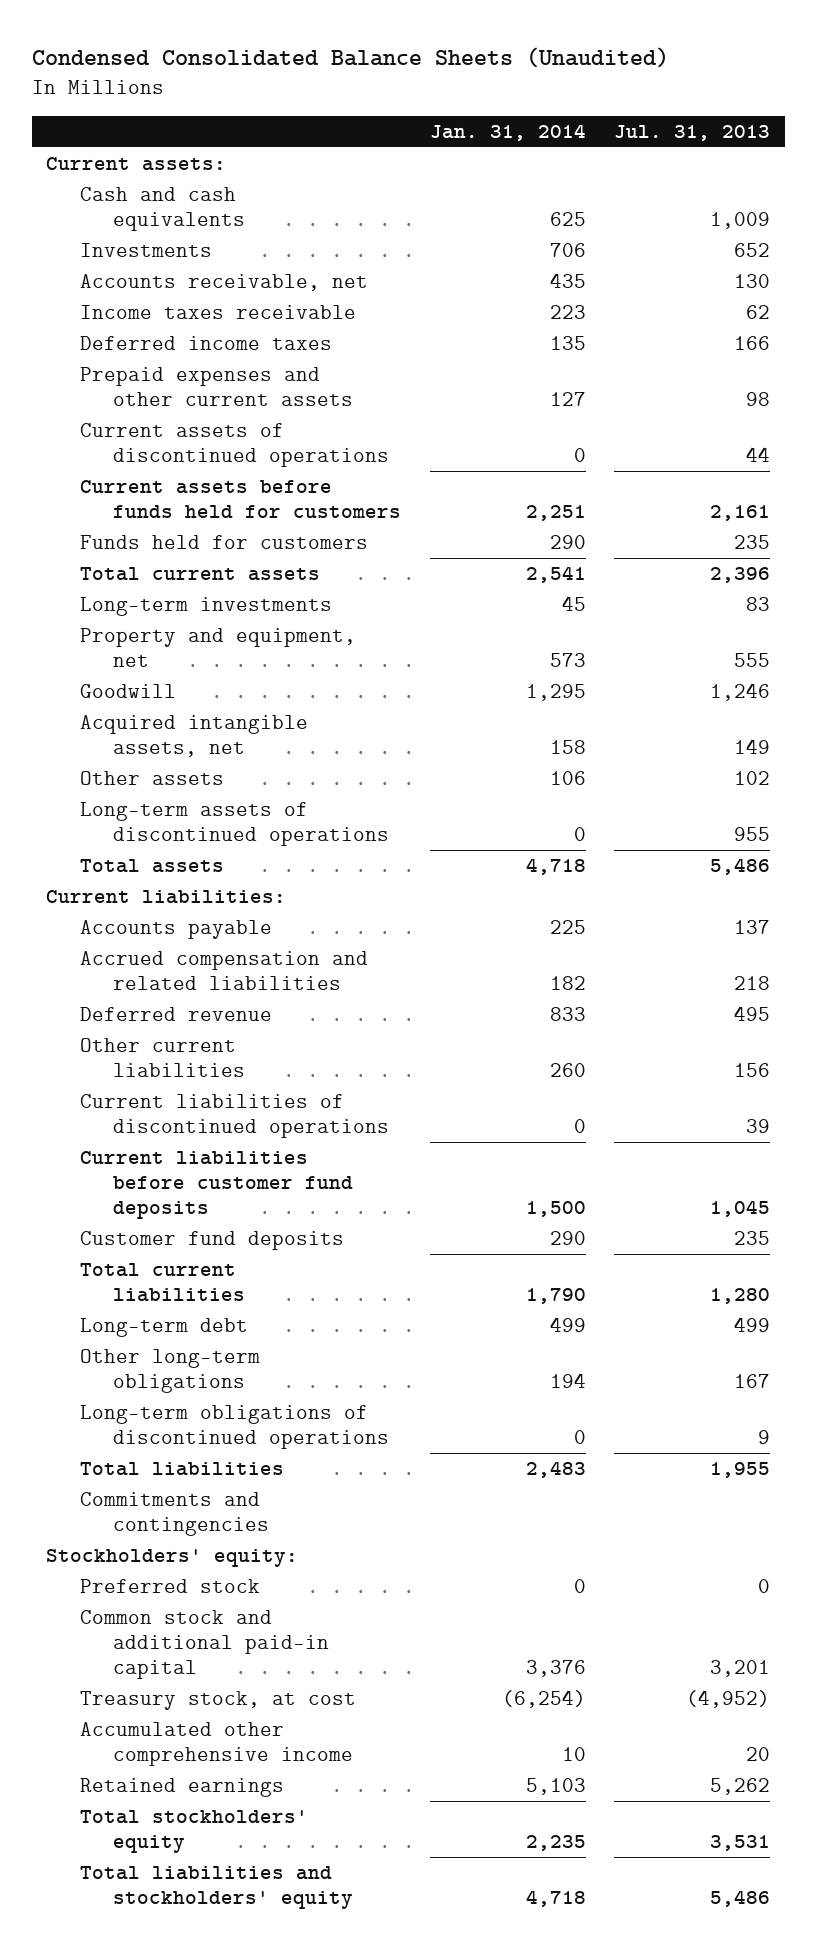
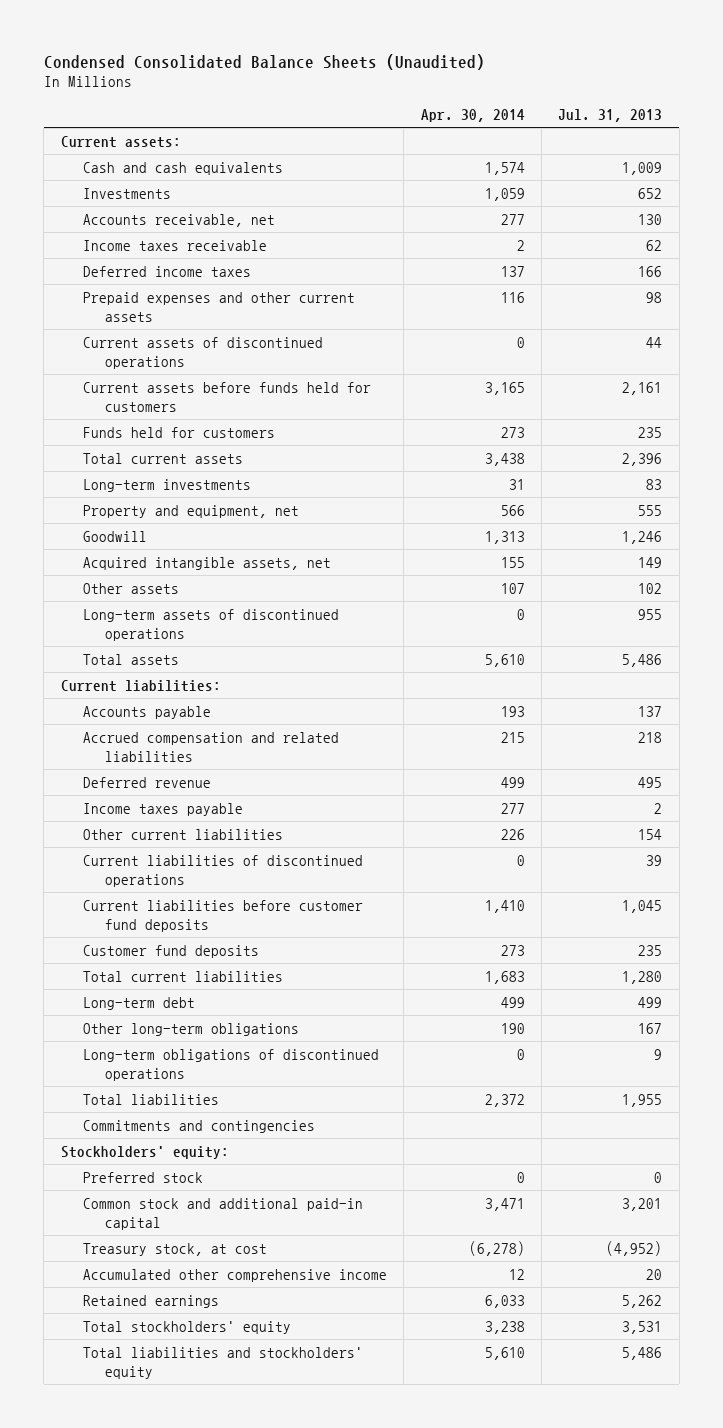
[429,123,586,141] Jan. 31, 2014 -> none
none -> [420,108,525,122] Apr. 30, 2014
none -> [82,802,243,816] Income taxes payable
[734,1063,771,1078] 156 -> [638,828,663,840] 154

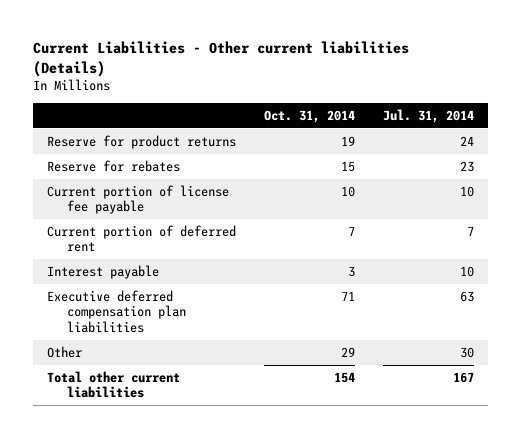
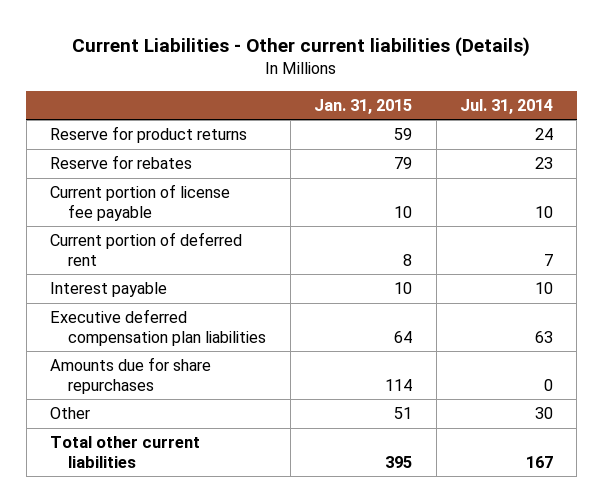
[263,109,355,123] Oct. 31, 2014 -> none
none -> [314,98,413,114] Jan. 31, 2015
none -> [49,357,211,394] Amounts due for share repurchases

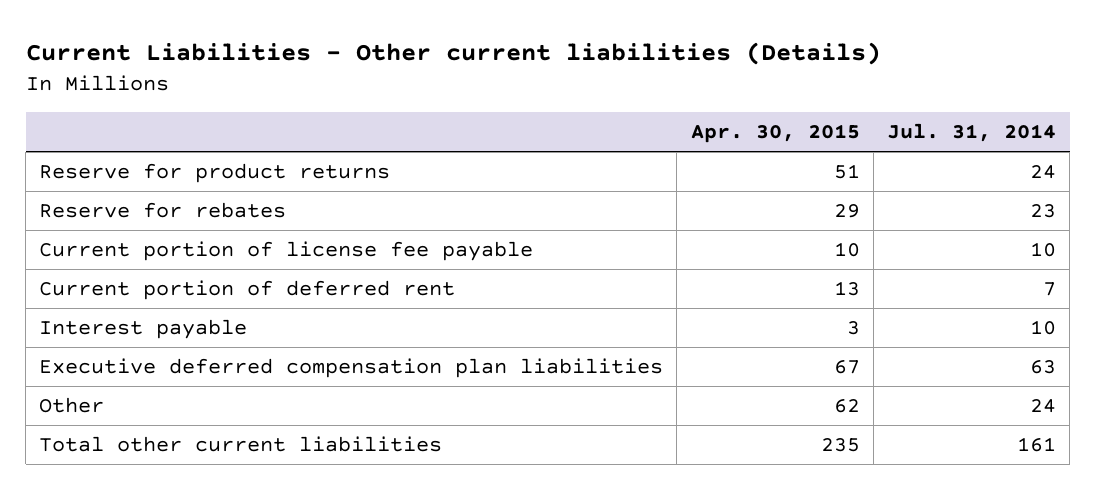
[314,98,413,114] Jan. 31, 2015 -> none
none -> [690,124,860,144] Apr. 30, 2015
[49,357,211,394] Amounts due for share repurchases -> none
[534,407,553,420] 30 -> [1030,399,1057,414] 24
[525,455,553,468] 167 -> [1017,437,1057,453] 161

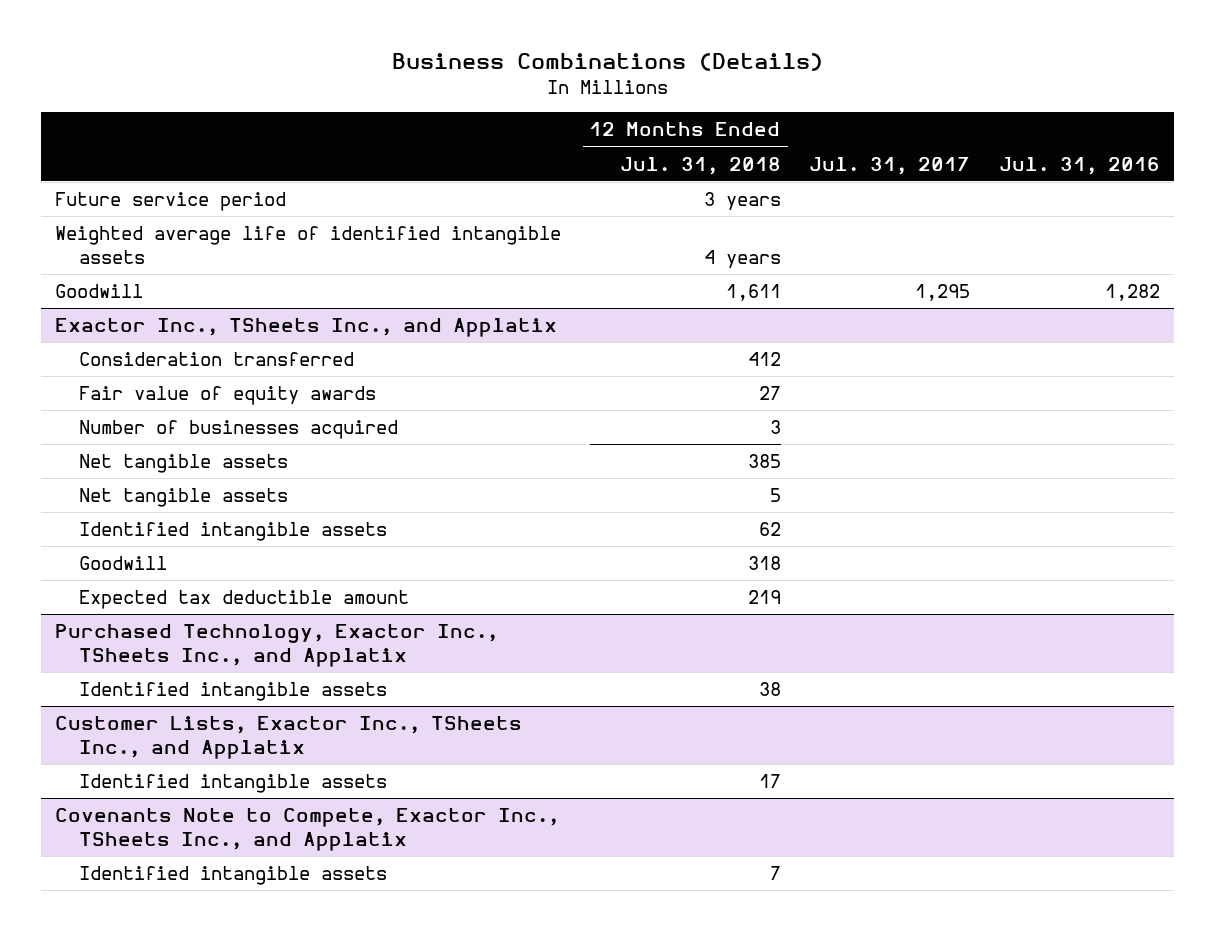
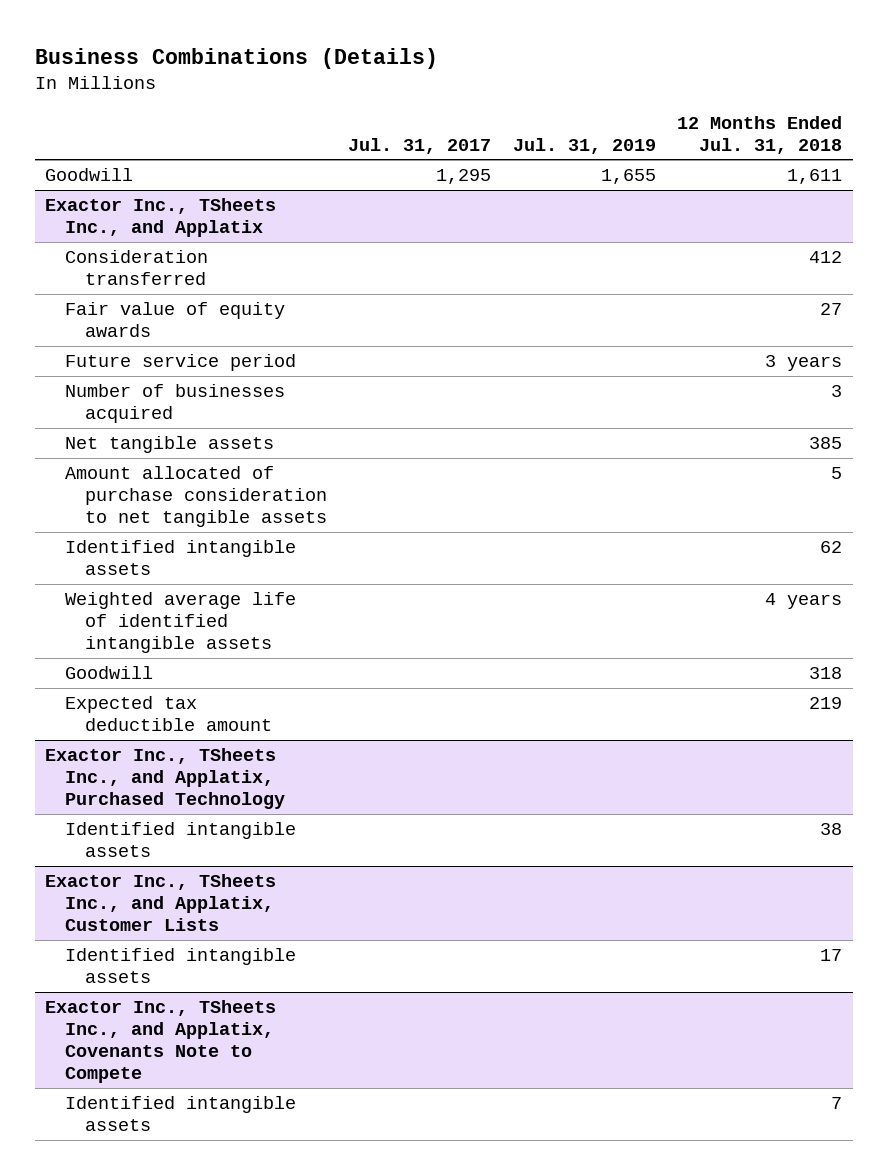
[999,156,1161,175] Jul. 31, 2016 -> none
none -> [512,137,656,154] Jul. 31, 2019
[55,192,287,212] Future service period -> none
[55,226,562,264] Weighted average life of identified intangible assets -> none
none -> [65,354,297,372] Future service period
[79,488,289,508] Net tangible assets -> [65,466,327,527] Amount allocated of purchase consideration to net tangible assets
none -> [65,592,297,653] Weighted average life of identified intangible assets
[55,624,499,667] Purchased Technology, Exactor Inc., TSheets Inc., and Applatix -> [45,748,286,809] Exactor Inc., TSheets Inc., and Applatix, Purchased Technology
[55,716,523,759] Customer Lists, Exactor Inc., TSheets Inc., and Applatix -> [45,874,277,931] Exactor Inc., TSheets Inc., and Applatix, Customer Lists
[55,808,560,851] Covenants Note to Compete, Exactor Inc., TSheets Inc., and Applatix -> [45,1000,277,1083] Exactor Inc., TSheets Inc., and Applatix, Covenants Note to Compete

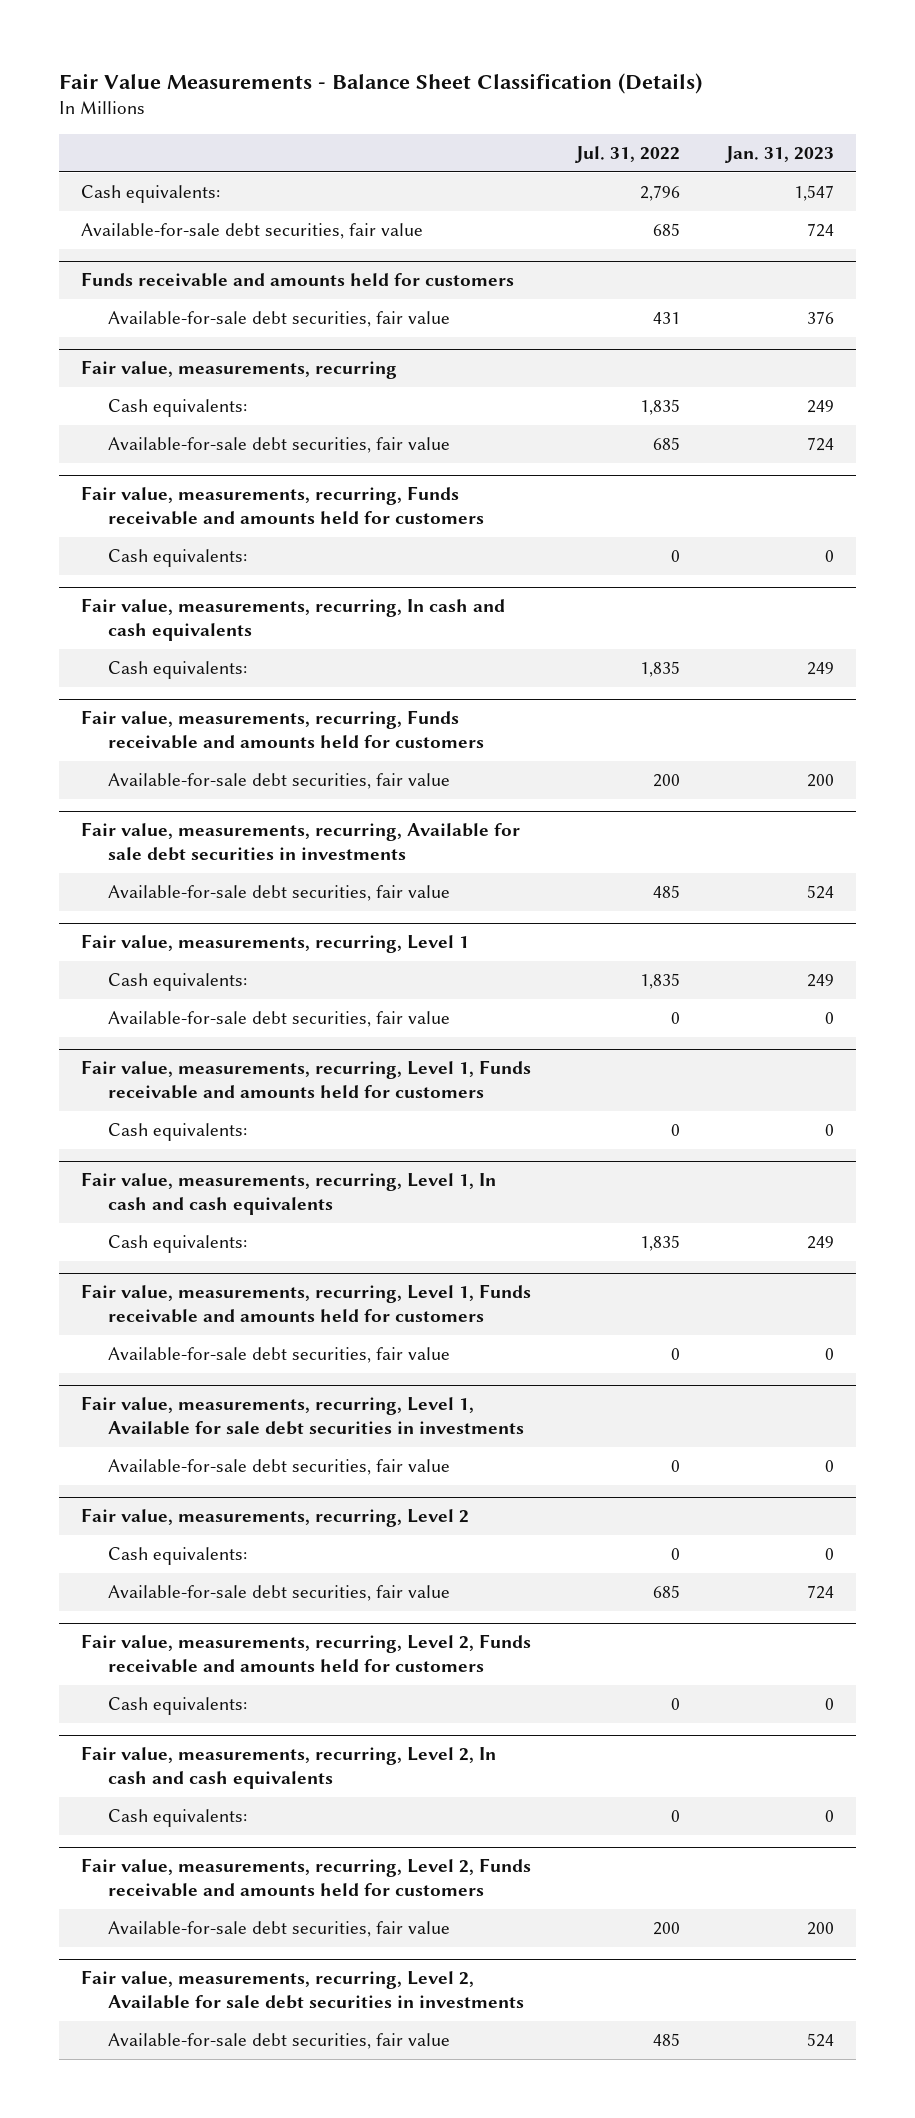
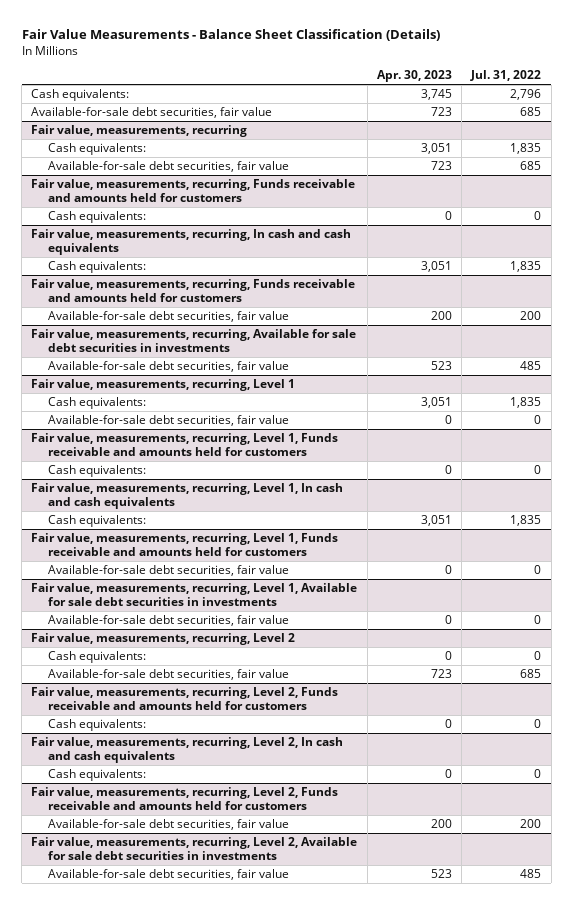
[724,146,834,164] Jan. 31, 2023 -> none
none -> [376,70,452,83] Apr. 30, 2023
[81,272,515,288] Funds receivable and amounts held for customers -> none
[108,311,451,328] Available-for-sale debt securities, fair value -> none

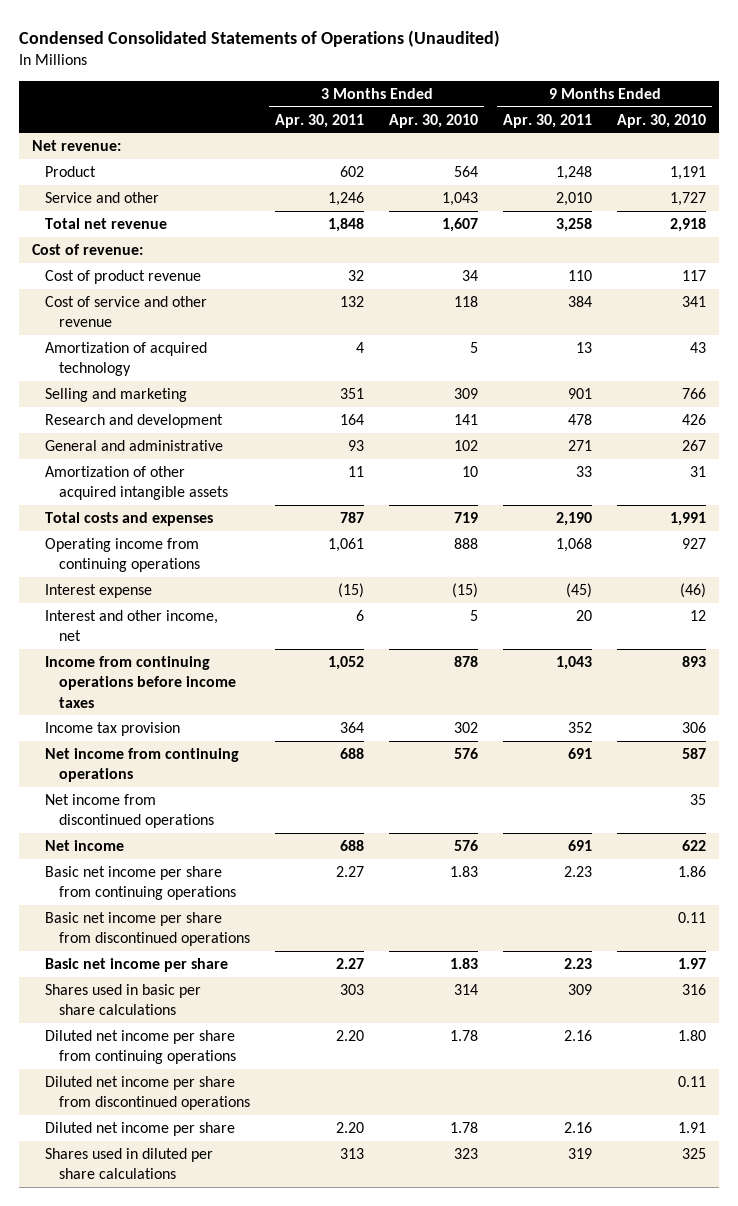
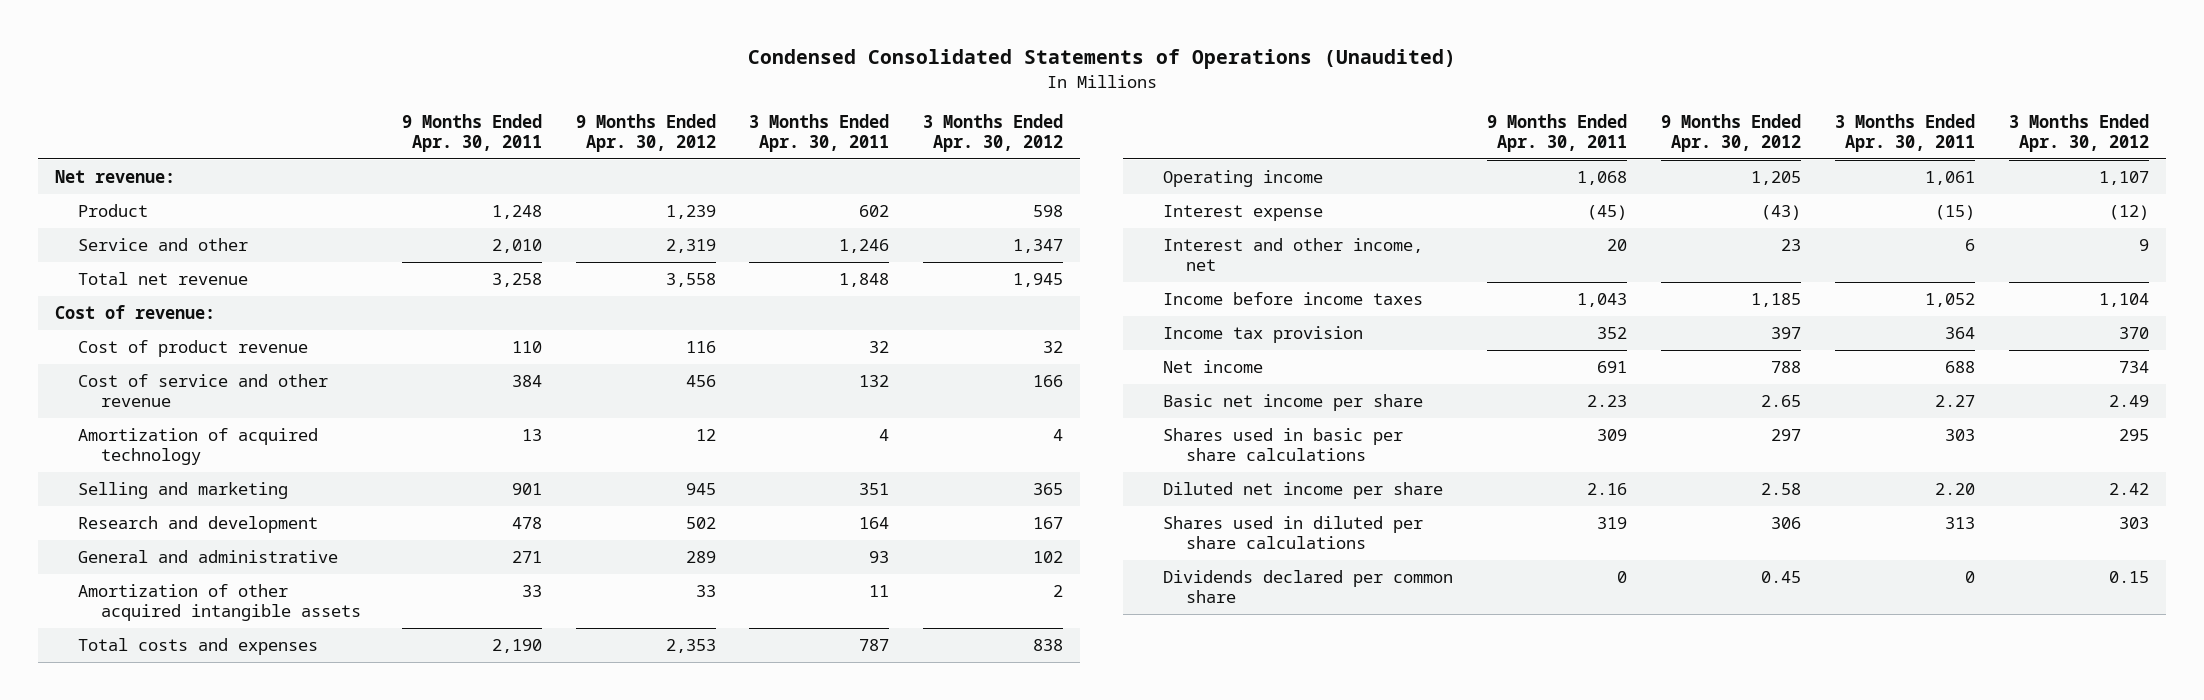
[389,113,479,128] Apr. 30, 2010 -> none
[617,113,707,128] Apr. 30, 2010 -> none
none -> [575,113,716,153] 9 Months Ended Apr. 30, 2012
none -> [923,113,1064,153] 3 Months Ended Apr. 30, 2012
[45,538,201,573] Operating income from continuing operations -> [1163,169,1324,187] Operating income
[45,656,237,708] Income from continuing operations before income taxes -> [1163,291,1424,305] Income before income taxes
[45,748,240,783] Net income from continuing operations -> none
[45,794,215,829] Net income from discontinued operations -> none
[45,866,237,901] Basic net income per share from continuing operations -> none
[45,912,251,947] Basic net income per share from discontinued operations -> none
[45,1030,237,1065] Diluted net income per share from continuing operations -> none
[45,1076,251,1111] Diluted net income per share from discontinued operations -> none
none -> [1163,569,1454,604] Dividends declared per common share

